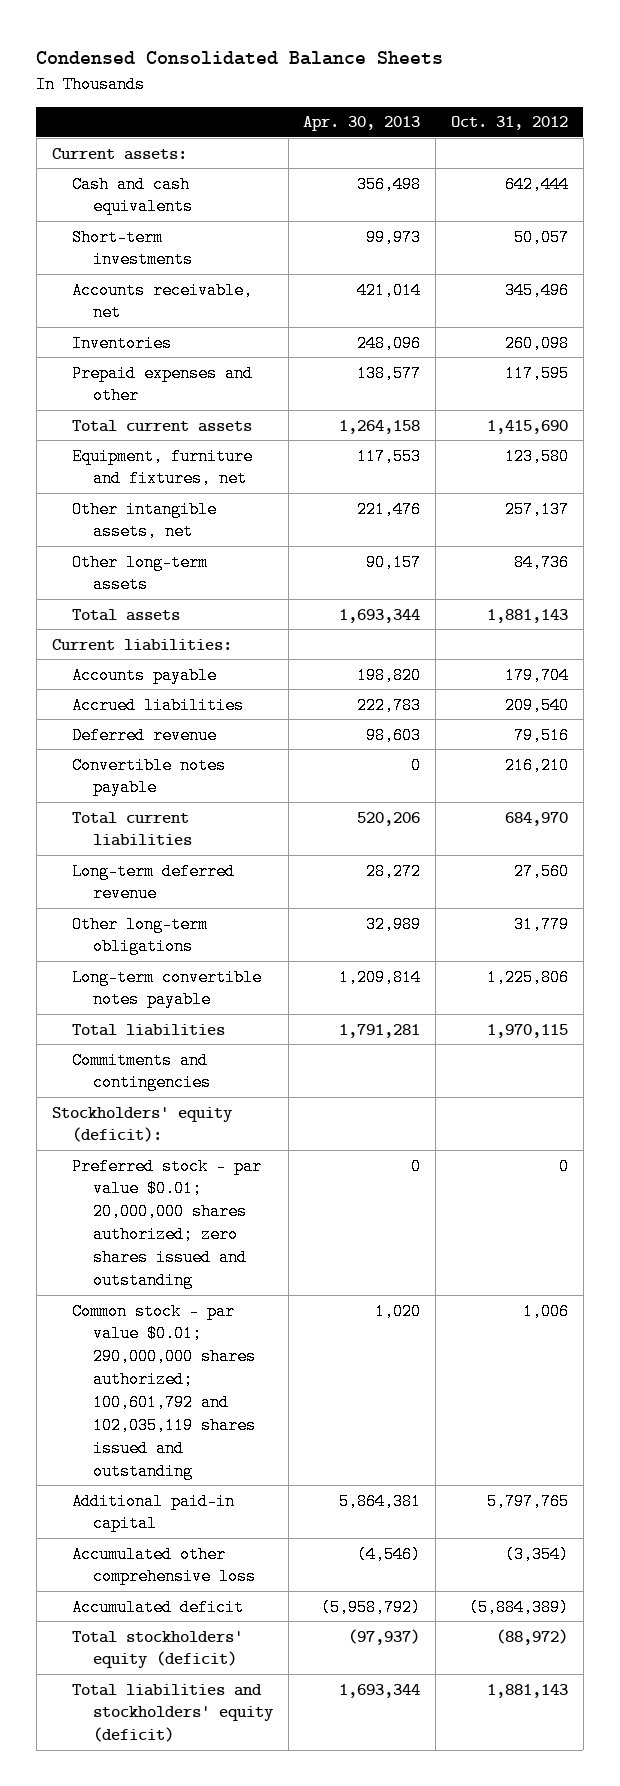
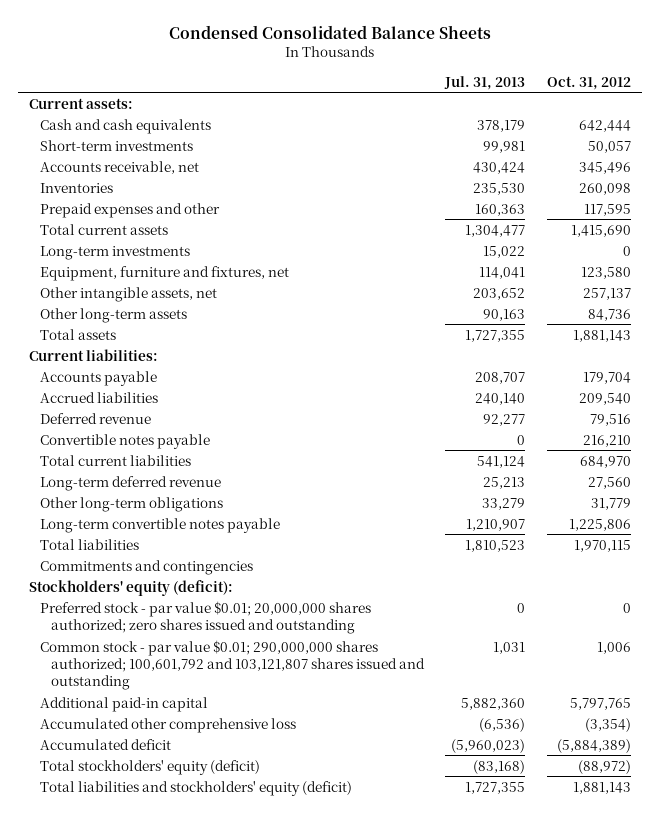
[303,116,421,132] Apr. 30, 2013 -> none
none -> [444,75,526,90] Jul. 31, 2013
none -> [39,245,190,260] Long-term investments
[72,1302,256,1480] Common stock - par value $0.01; 290,000,000 shares authorized; 100,601,792 and 102,035,119 shares issued and outstanding -> [39,639,425,691] Common stock - par value $0.01; 290,000,000 shares authorized; 100,601,792 and 103,121,807 shares issued and outstanding

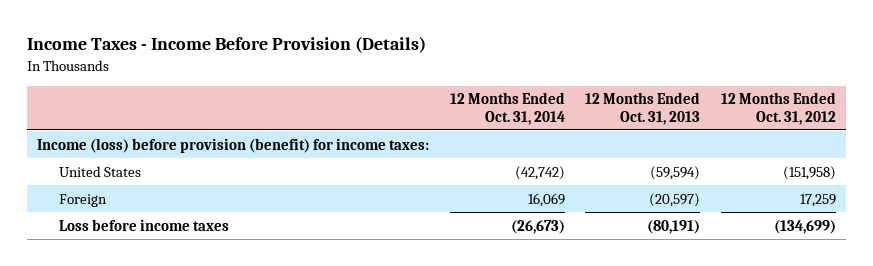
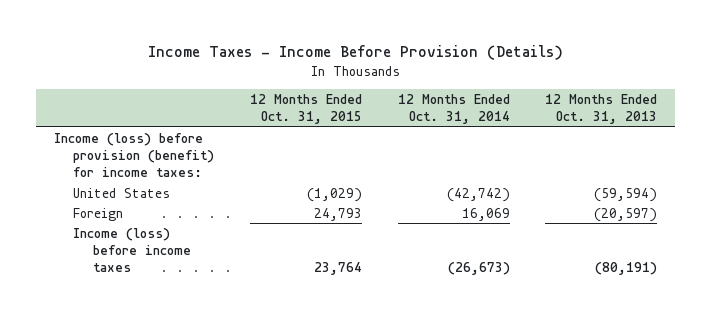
[721,92,837,125] 12 Months Ended Oct. 31, 2012 -> none
none -> [249,94,362,125] 12 Months Ended Oct. 31, 2015
[58,218,229,231] Loss before income taxes -> [73,227,191,273] Income (loss) before income taxes

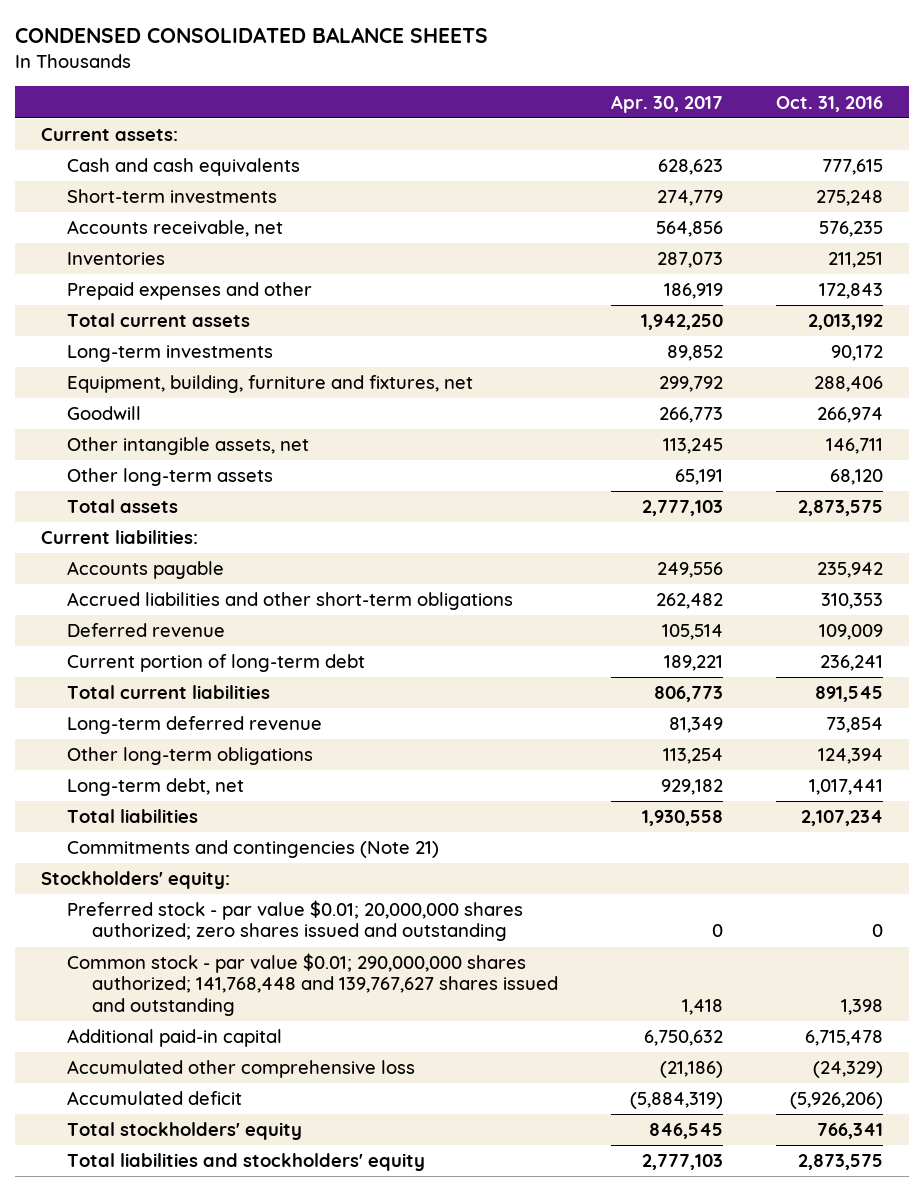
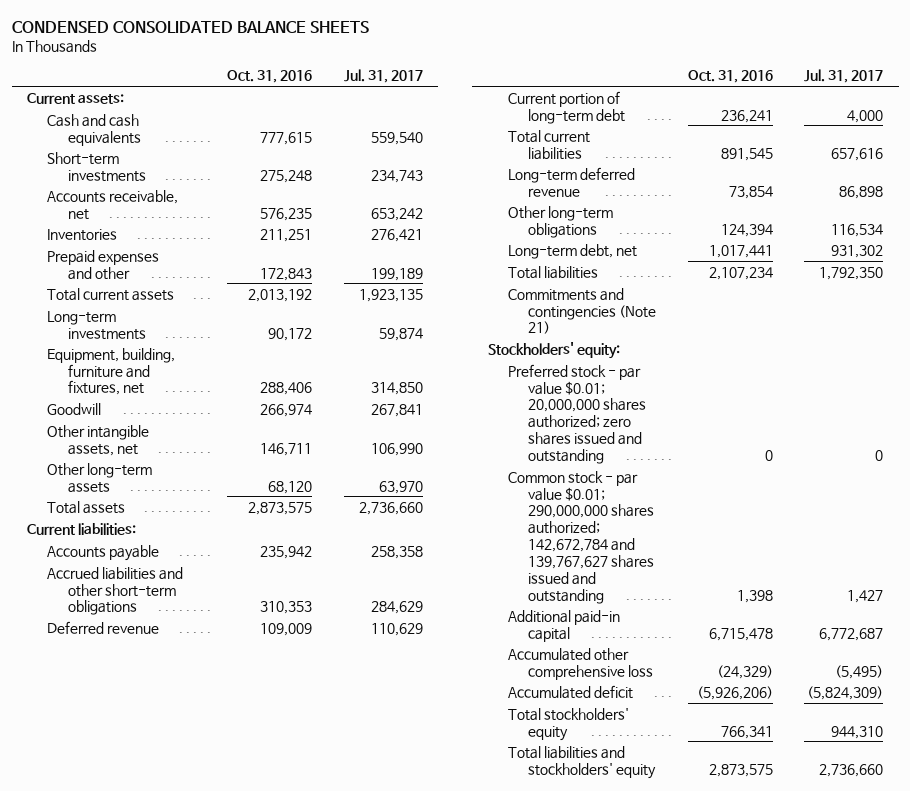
[611,94,724,113] Apr. 30, 2017 -> none
none -> [343,69,423,84] Jul. 31, 2017
[66,953,559,1016] Common stock - par value $0.01; 290,000,000 shares authorized; 141,768,448 and 139,767,627 shares issued and outstanding -> [508,470,655,604] Common stock - par value $0.01; 290,000,000 shares authorized; 142,672,784 and 139,767,627 shares issued and outstanding

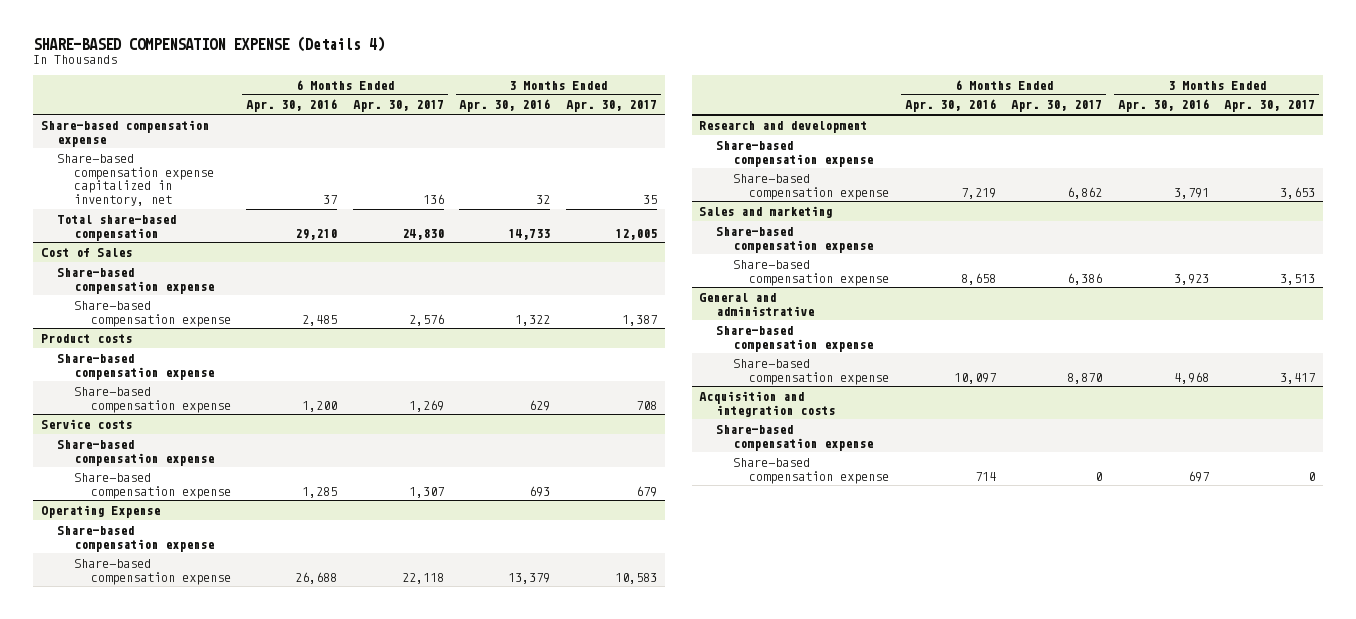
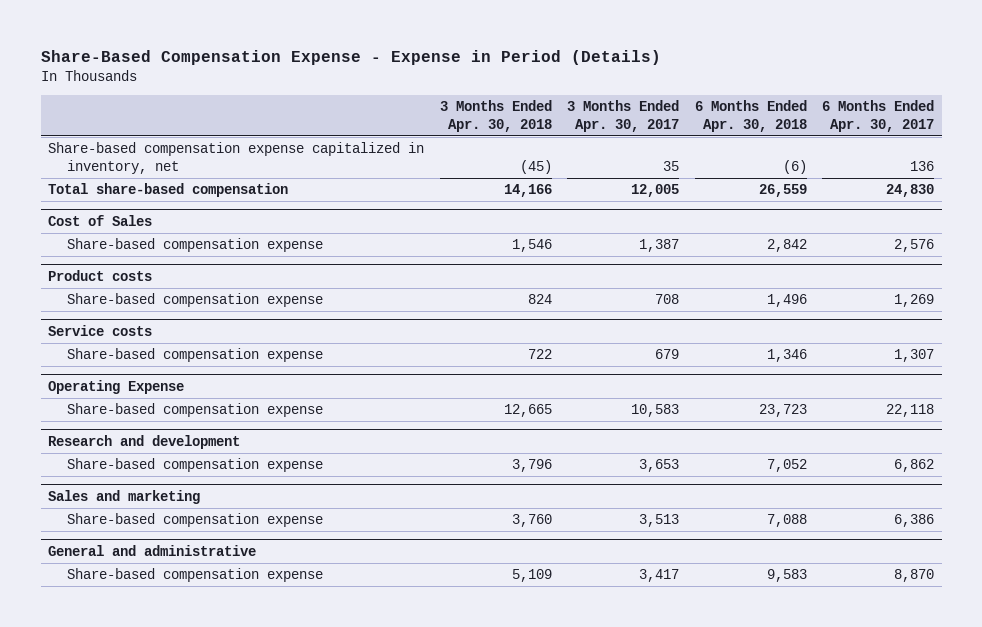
[33,35,386,52] SHARE-BASED COMPENSATION EXPENSE (Details 4) -> [40,50,661,66] Share-Based Compensation Expense - Expense in Period (Details)
[246,99,338,113] Apr. 30, 2016 -> none
[459,99,551,113] Apr. 30, 2016 -> none
none -> [439,100,552,133] 3 Months Ended Apr. 30, 2018
none -> [694,100,807,133] 6 Months Ended Apr. 30, 2018
[40,119,209,147] Share-based compensation expense -> none
[57,267,215,294] Share-based compensation expense -> none
[57,353,215,380] Share-based compensation expense -> none
[57,439,215,466] Share-based compensation expense -> none
[57,525,215,552] Share-based compensation expense -> none
[715,140,873,167] Share-based compensation expense -> none
[715,226,873,253] Share-based compensation expense -> none
[715,325,873,352] Share-based compensation expense -> none
[699,390,835,417] Acquisition and integration costs -> none
[715,424,873,451] Share-based compensation expense -> none
[732,457,890,484] Share-based compensation expense -> none

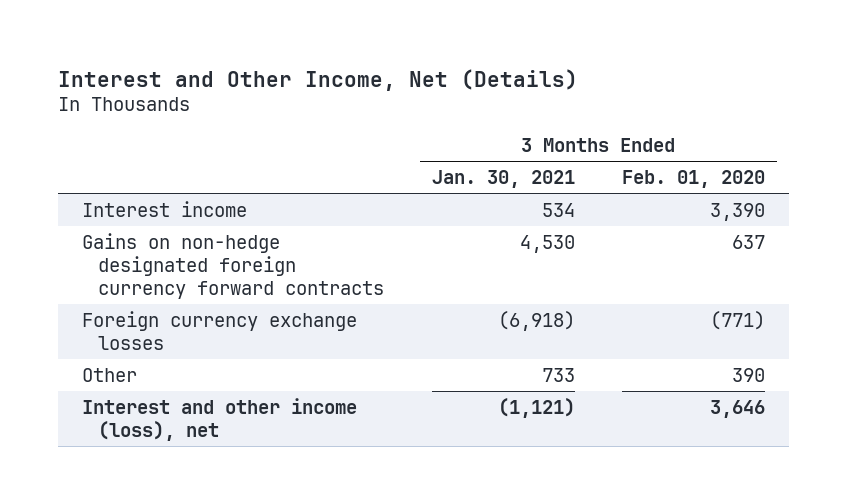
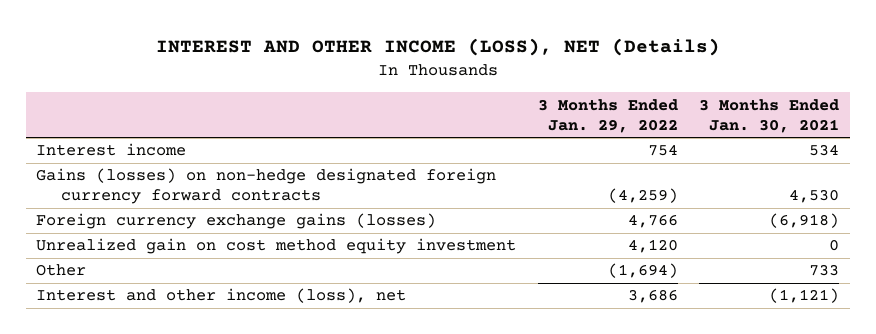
[58,68,579,91] Interest and Other Income, Net (Details) -> [155,38,720,57] INTEREST AND OTHER INCOME (LOSS), NET (Details)
[622,170,766,189] Feb. 01, 2020 -> none
none -> [537,98,678,133] 3 Months Ended Jan. 29, 2022
[81,232,385,299] Gains on non-hedge designated foreign currency forward contracts -> [36,168,497,205] Gains (losses) on non-hedge designated foreign currency forward contracts
[81,310,357,350] Foreign currency exchange losses -> [36,213,437,230] Foreign currency exchange gains (losses)
none -> [36,238,517,255] Unrealized gain on cost method equity investment

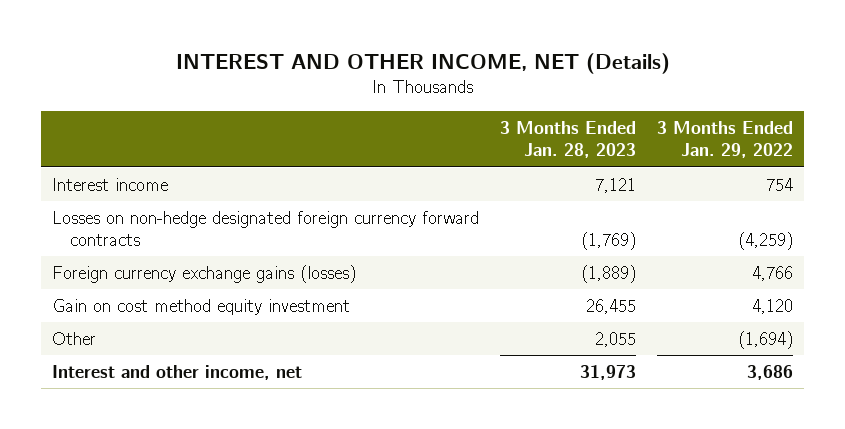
[155,38,720,57] INTEREST AND OTHER INCOME (LOSS), NET (Details) -> [175,53,670,75] INTEREST AND OTHER INCOME, NET (Details)
[699,98,840,133] 3 Months Ended Jan. 30, 2021 -> none
none -> [500,120,637,159] 3 Months Ended Jan. 28, 2023
[36,168,497,205] Gains (losses) on non-hedge designated foreign currency forward contracts -> [52,210,480,247] Losses on non-hedge designated foreign currency forward contracts
[36,238,517,255] Unrealized gain on cost method equity investment -> [52,298,351,315] Gain on cost method equity investment
[36,288,407,304] Interest and other income (loss), net -> [52,364,303,380] Interest and other income, net

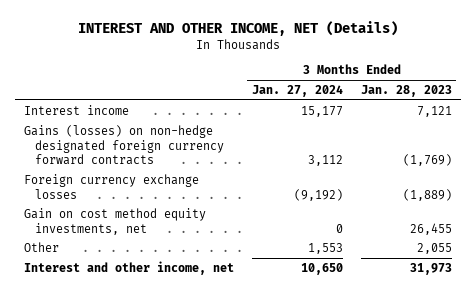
[657,120,794,159] 3 Months Ended Jan. 29, 2022 -> none
none -> [251,85,343,98] Jan. 27, 2024
[52,210,480,247] Losses on non-hedge designated foreign currency forward contracts -> [24,124,225,166] Gains (losses) on non-hedge designated foreign currency forward contracts
[52,264,357,283] Foreign currency exchange gains (losses) -> [24,173,200,199] Foreign currency exchange losses
[52,298,351,315] Gain on cost method equity investment -> [24,207,207,235] Gain on cost method equity investments, net

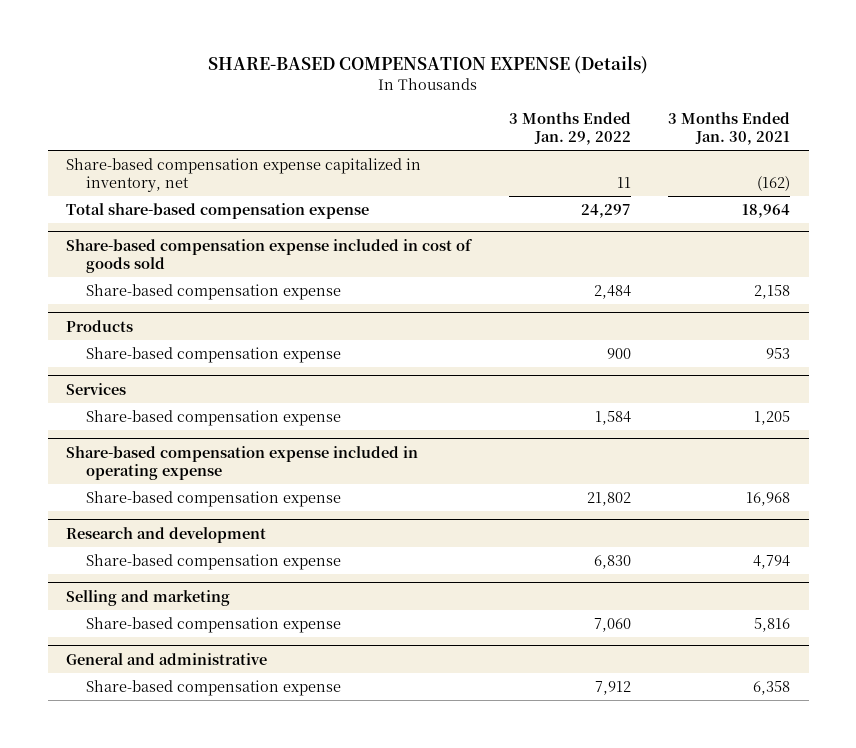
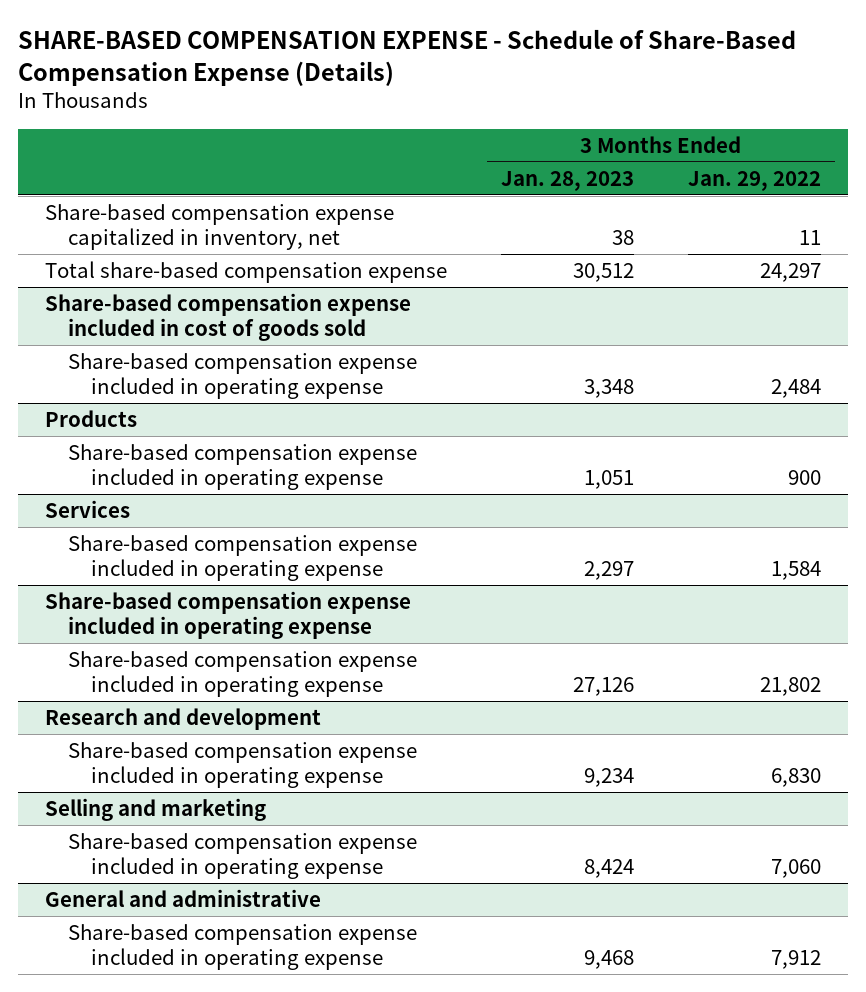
[208,55,649,75] SHARE-BASED COMPENSATION EXPENSE (Details) -> [17,29,796,86] SHARE-BASED COMPENSATION EXPENSE - Schedule of Share-Based Compensation Expense (Details)
[668,111,791,145] 3 Months Ended Jan. 30, 2021 -> none
none -> [501,170,635,191] Jan. 28, 2023
[86,284,342,301] Share-based compensation expense -> [67,352,417,399] Share-based compensation expense included in operating expense
[86,347,342,364] Share-based compensation expense -> [67,443,417,490] Share-based compensation expense included in operating expense
[86,410,342,427] Share-based compensation expense -> [67,534,417,581] Share-based compensation expense included in operating expense
[86,491,342,508] Share-based compensation expense -> [67,650,417,697] Share-based compensation expense included in operating expense
[86,554,342,571] Share-based compensation expense -> [67,741,417,788] Share-based compensation expense included in operating expense
[86,617,342,634] Share-based compensation expense -> [67,832,417,879] Share-based compensation expense included in operating expense
[86,680,342,697] Share-based compensation expense -> [67,923,417,970] Share-based compensation expense included in operating expense

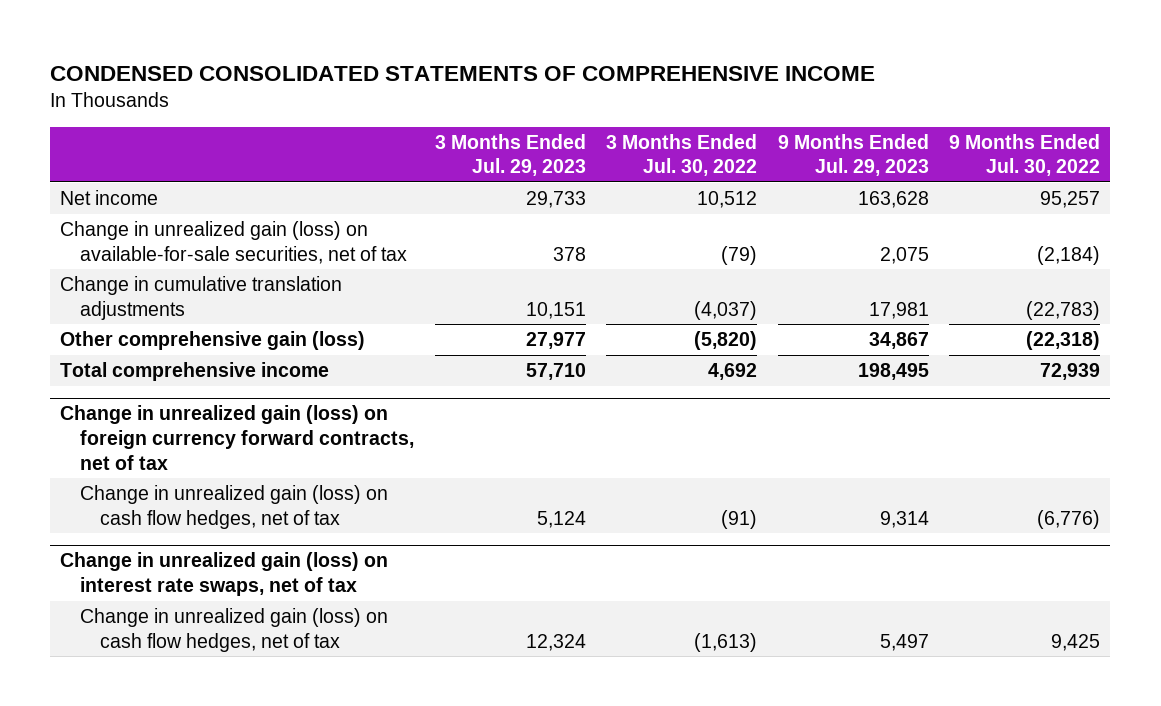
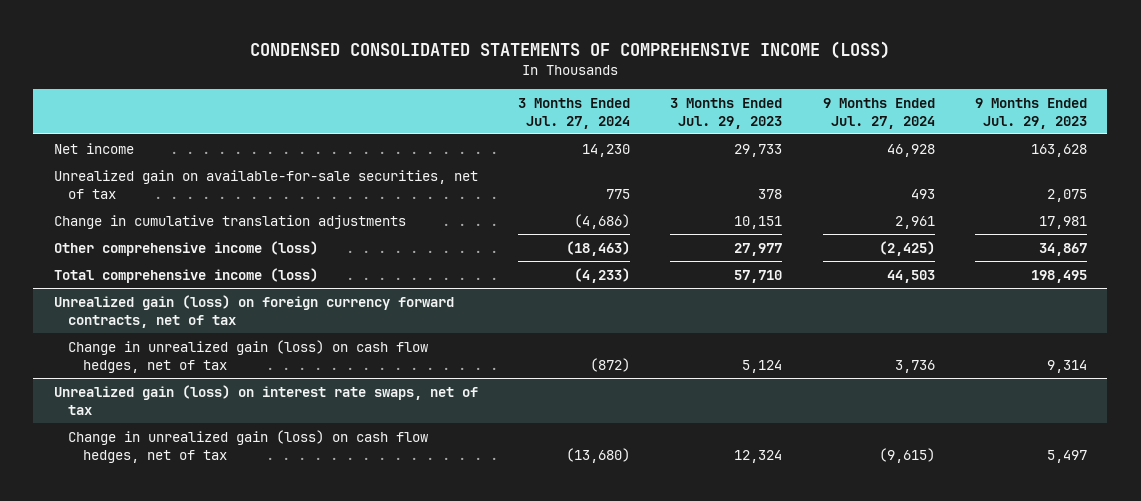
[50,65,876,81] CONDENSED CONSOLIDATED STATEMENTS OF COMPREHENSIVE INCOME -> [250,40,891,59] CONDENSED CONSOLIDATED STATEMENTS OF COMPREHENSIVE INCOME (LOSS)
[606,133,758,177] 3 Months Ended Jul. 30, 2022 -> none
[949,133,1101,177] 9 Months Ended Jul. 30, 2022 -> none
none -> [517,97,630,129] 3 Months Ended Jul. 27, 2024
none -> [822,97,935,129] 9 Months Ended Jul. 27, 2024
[60,221,408,264] Change in unrealized gain (loss) on available-for-sale securities, net of tax -> [53,169,478,199] Unrealized gain on available-for-sale securities, net of tax
[60,331,366,351] Other comprehensive gain (loss) -> [53,240,318,256] Other comprehensive income (loss)
[60,362,330,382] Total comprehensive income -> [53,267,318,283] Total comprehensive income (loss)
[60,405,415,470] Change in unrealized gain (loss) on foreign currency forward contracts, net of tax -> [53,294,454,328] Unrealized gain (loss) on foreign currency forward contracts, net of tax
[60,552,389,597] Change in unrealized gain (loss) on interest rate swaps, net of tax -> [53,384,478,415] Unrealized gain (loss) on interest rate swaps, net of tax

